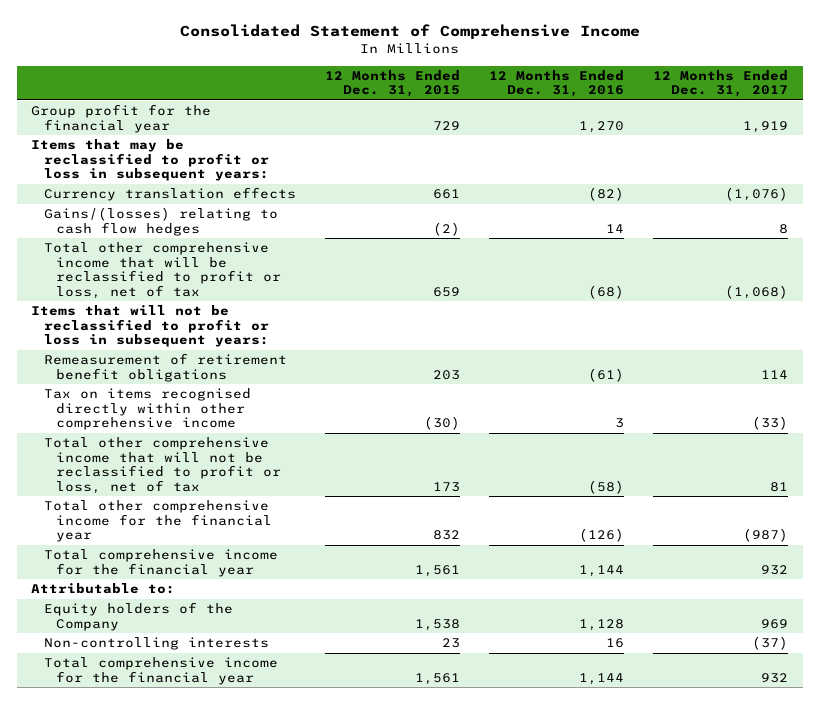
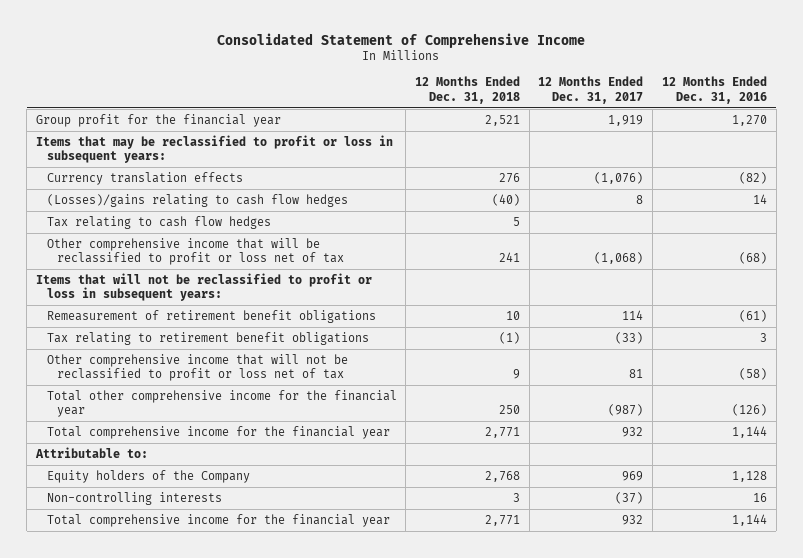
[325,69,461,98] 12 Months Ended Dec. 31, 2015 -> none
none -> [415,76,521,105] 12 Months Ended Dec. 31, 2018
[43,207,278,236] Gains/(losses) relating to cash flow hedges -> [46,193,348,207] (Losses)/gains relating to cash flow hedges
none -> [46,215,271,229] Tax relating to cash flow hedges
[43,242,282,299] Total other comprehensive income that will be reclassified to profit or loss, net of tax -> [46,237,345,266] Other comprehensive income that will be reclassified to profit or loss net of tax
[43,388,251,431] Tax on items recognised directly within other comprehensive income -> [46,331,369,345] Tax relating to retirement benefit obligations
[43,437,282,494] Total other comprehensive income that will not be reclassified to profit or loss, net of tax -> [46,353,348,382] Other comprehensive income that will not be reclassified to profit or loss net of tax

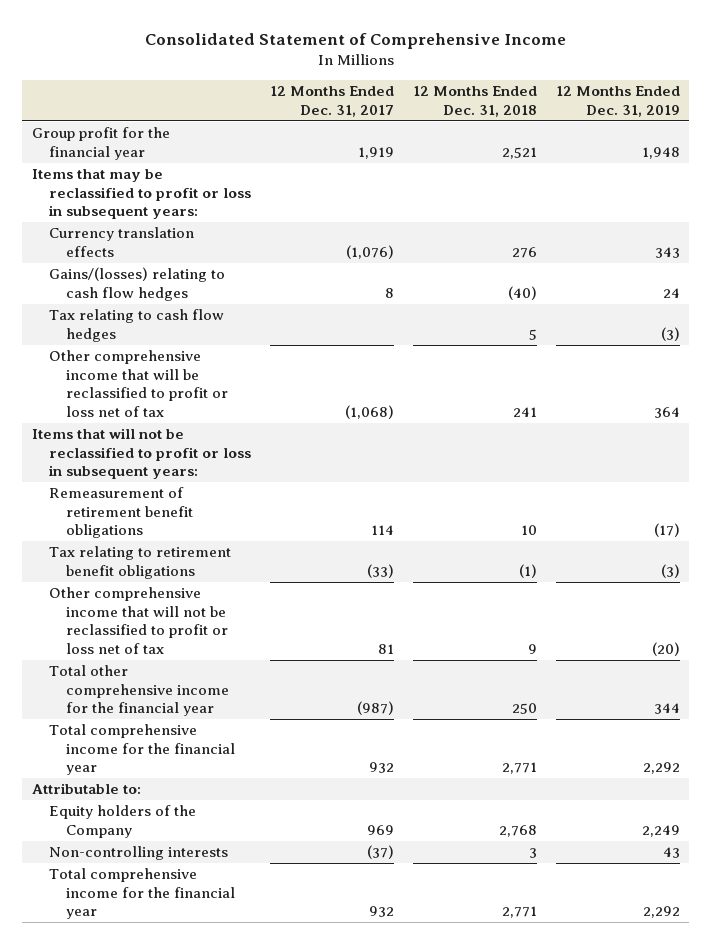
[661,76,767,105] 12 Months Ended Dec. 31, 2016 -> none
none -> [555,86,680,117] 12 Months Ended Dec. 31, 2019
[46,193,348,207] (Losses)/gains relating to cash flow hedges -> [48,267,225,301] Gains/(losses) relating to cash flow hedges

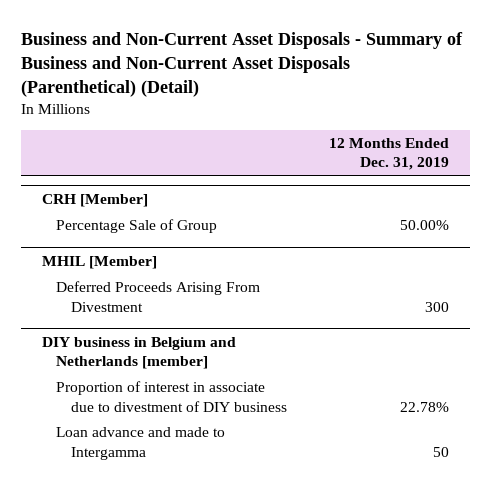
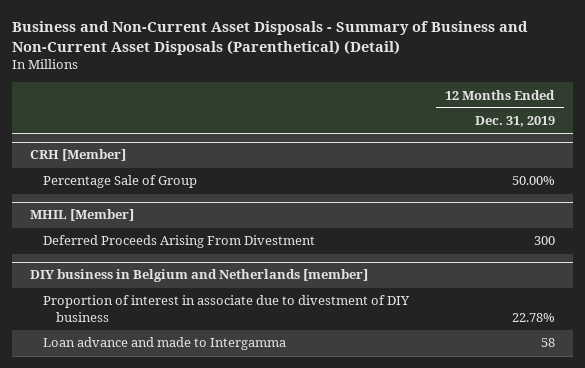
[432,446,449,457] 50 -> [540,338,555,348] 58

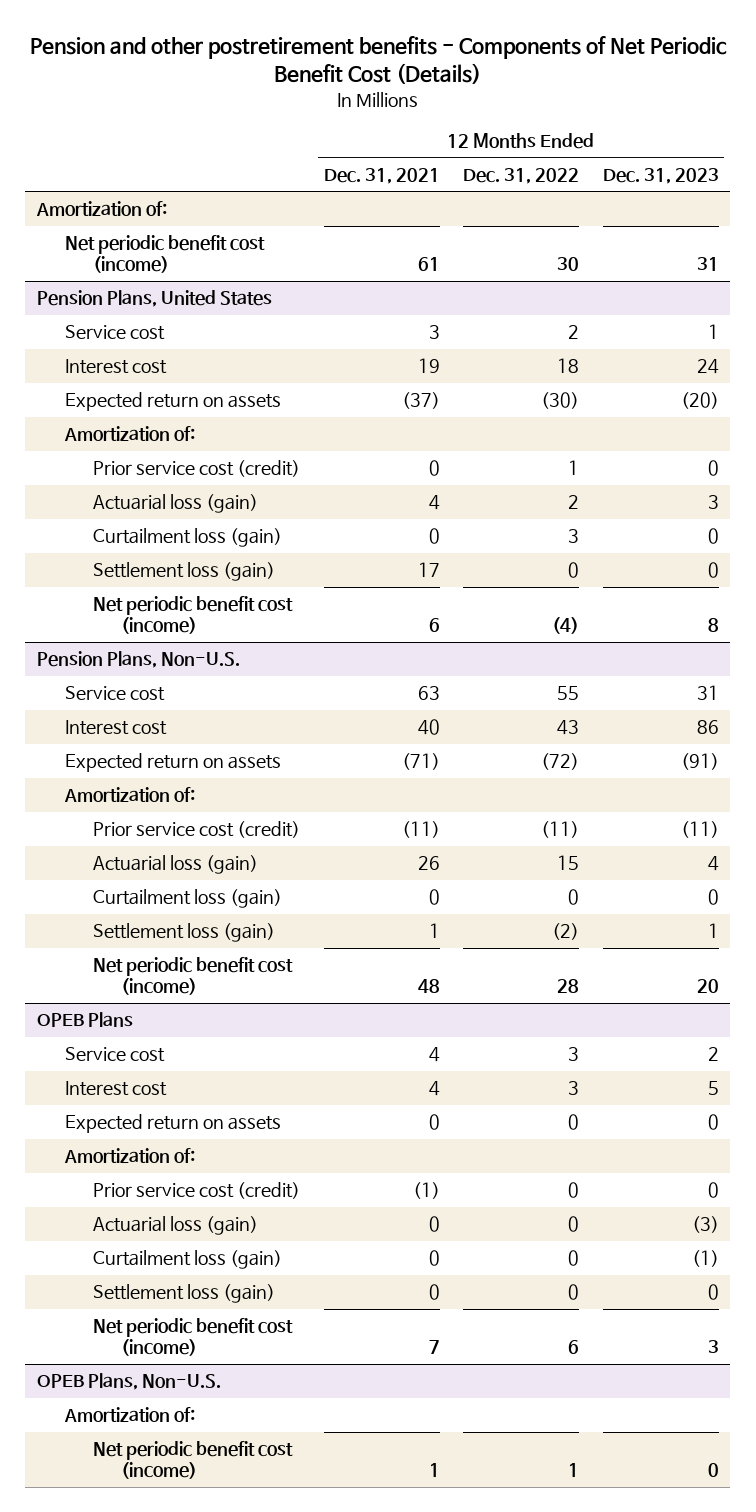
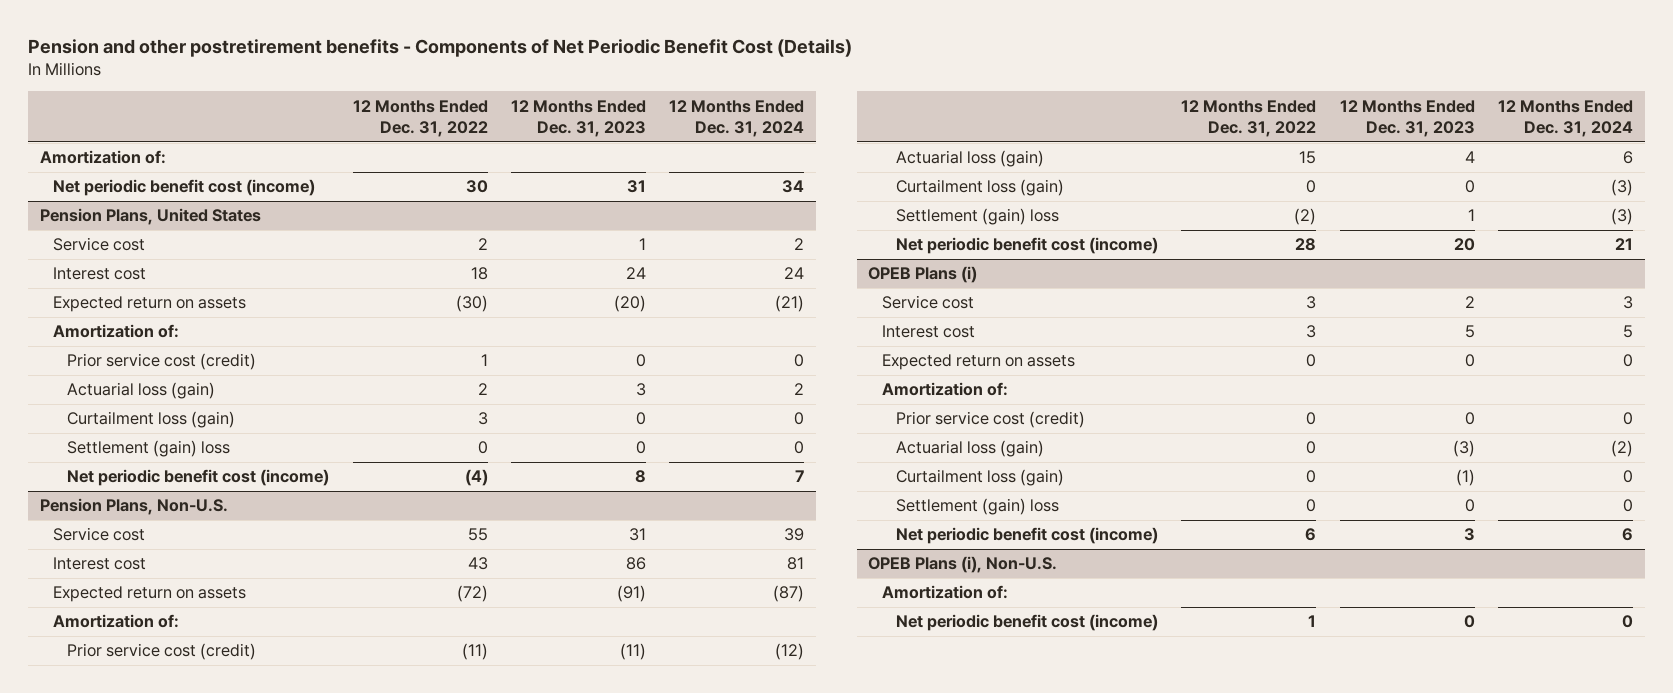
[323,167,440,184] Dec. 31, 2021 -> none
none -> [669,99,805,137] 12 Months Ended Dec. 31, 2024
[93,562,276,582] Settlement loss (gain) -> [67,440,231,458] Settlement (gain) loss
[93,923,276,943] Settlement loss (gain) -> [895,208,1059,226] Settlement (gain) loss
[37,1012,134,1028] OPEB Plans -> [868,266,978,284] OPEB Plans (i)
[93,1284,276,1304] Settlement loss (gain) -> [895,498,1059,516] Settlement (gain) loss
[37,1373,222,1391] OPEB Plans, Non-U.S. -> [868,556,1058,574] OPEB Plans (i), Non-U.S.

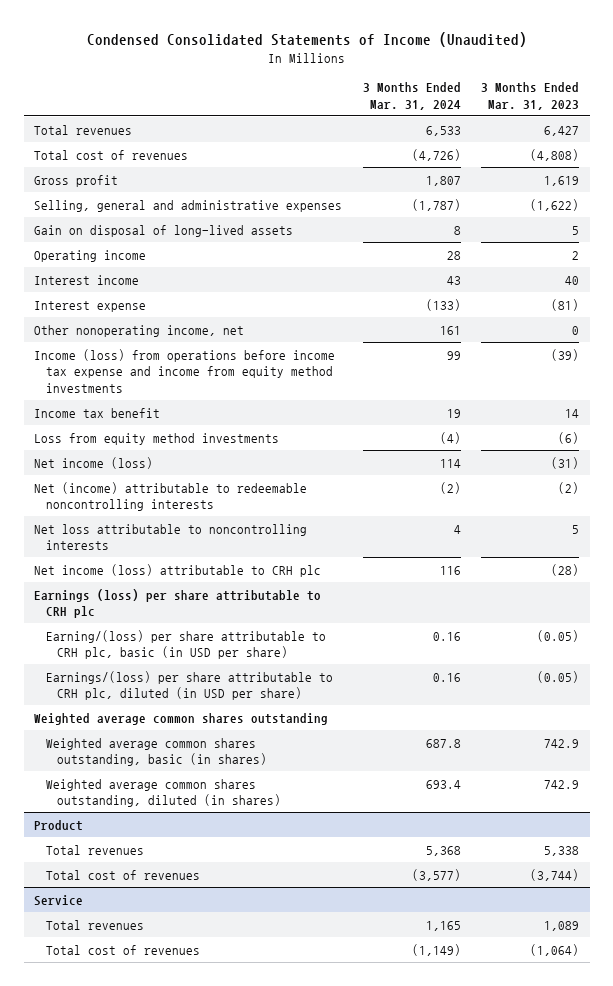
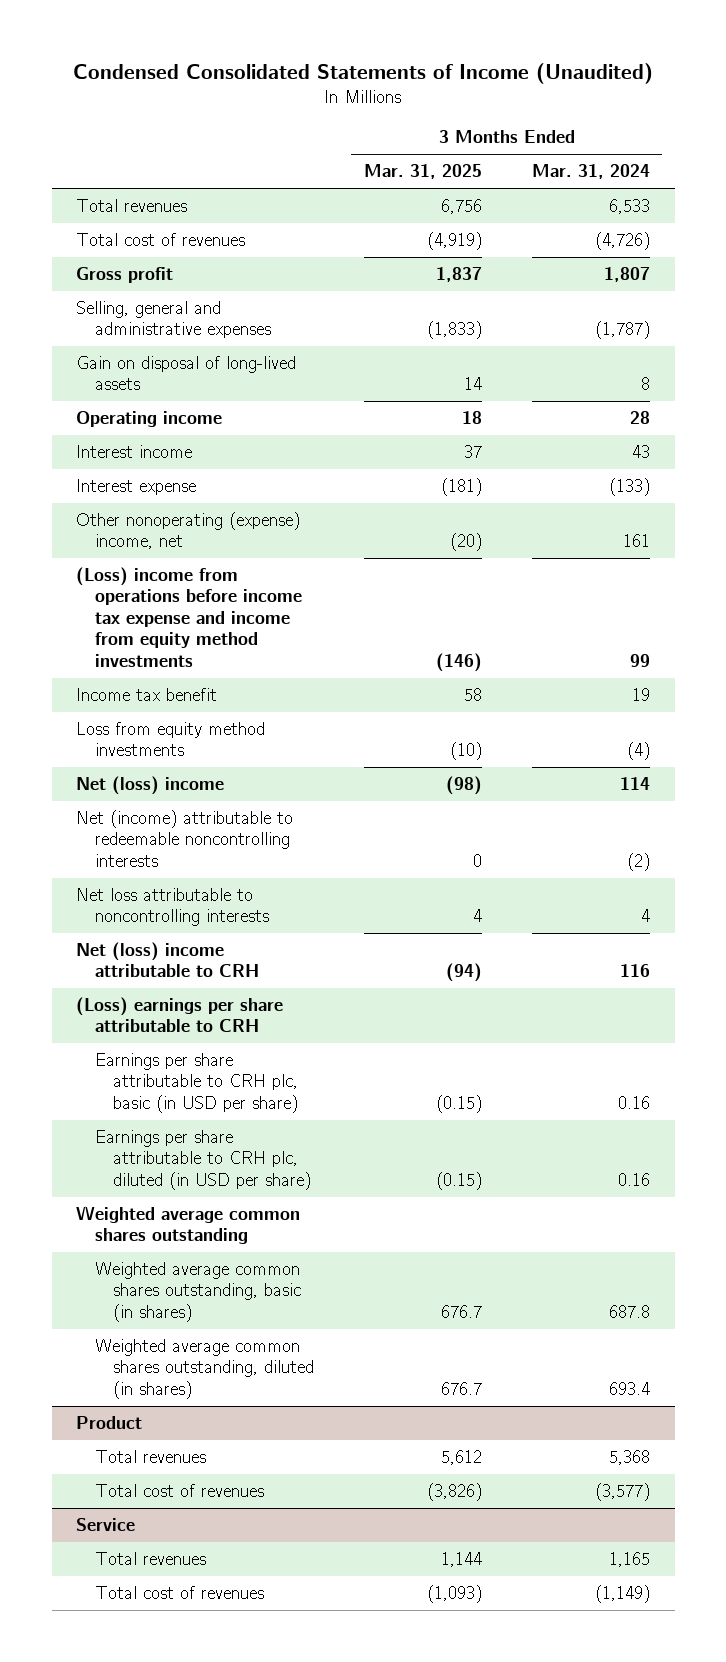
[481,82,580,110] 3 Months Ended Mar. 31, 2023 -> none
none -> [363,164,482,180] Mar. 31, 2025
[34,324,245,337] Other nonoperating income, net -> [76,512,301,550] Other nonoperating (expense) income, net
[34,348,336,393] Income (loss) from operations before income tax expense and income from equity method investments -> [76,567,302,667] (Loss) income from operations before income tax expense and income from equity method investments
[34,456,154,469] Net income (loss) -> [76,776,225,796] Net (loss) income
[34,563,322,577] Net income (loss) attributable to CRH plc -> [76,942,259,978] Net (loss) income attributable to CRH
[34,588,322,619] Earnings (loss) per share attributable to CRH plc -> [76,997,284,1033] (Loss) earnings per share attributable to CRH
[45,629,326,660] Earning/(loss) per share attributable to CRH plc, basic (in USD per share) -> [94,1053,299,1113] Earnings per share attributable to CRH plc, basic (in USD per share)
[45,670,333,701] Earnings/(loss) per share attributable to CRH plc, diluted (in USD per share) -> [94,1130,312,1190] Earnings per share attributable to CRH plc, diluted (in USD per share)

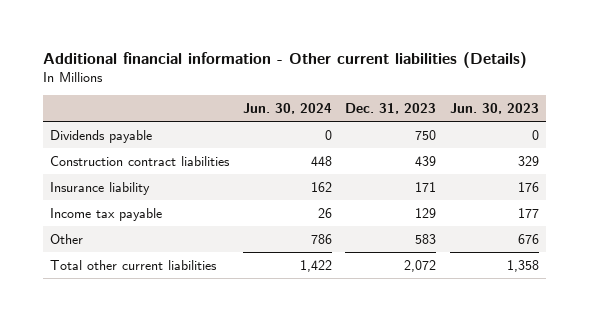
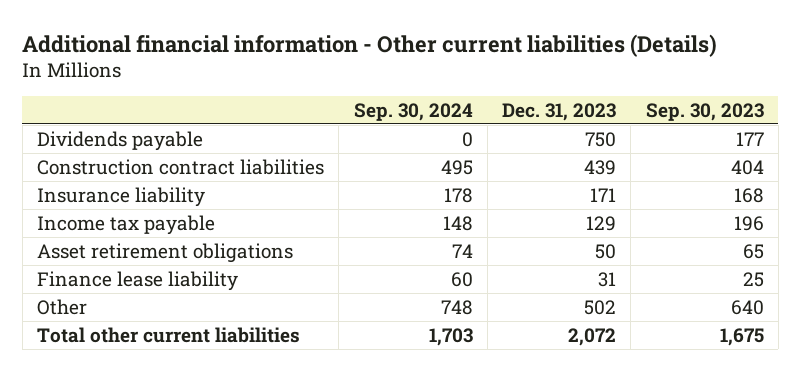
[242,102,332,114] Jun. 30, 2024 -> none
[450,102,540,114] Jun. 30, 2023 -> none
none -> [353,102,473,121] Sep. 30, 2024
none -> [645,102,764,121] Sep. 30, 2023
none -> [36,242,293,263] Asset retirement obligations
none -> [36,270,238,291] Finance lease liability
[415,233,437,244] 583 -> [584,299,617,315] 502

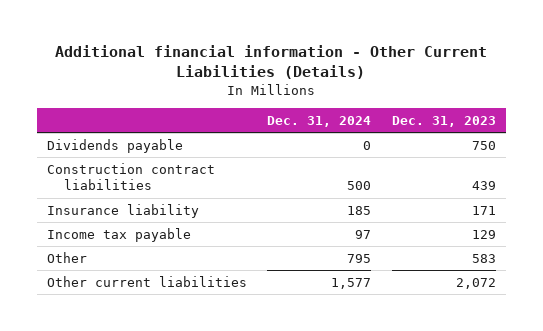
[22,33,718,57] Additional financial information - Other current liabilities (Details) -> [55,45,488,80] Additional financial information - Other Current Liabilities (Details)
[353,102,473,121] Sep. 30, 2024 -> none
[645,102,764,121] Sep. 30, 2023 -> none
none -> [267,115,372,127] Dec. 31, 2024
[36,242,293,263] Asset retirement obligations -> none
[36,270,238,291] Finance lease liability -> none
[584,299,617,315] 502 -> [471,253,496,263] 583
[36,326,300,343] Total other current liabilities -> [47,275,248,287] Other current liabilities

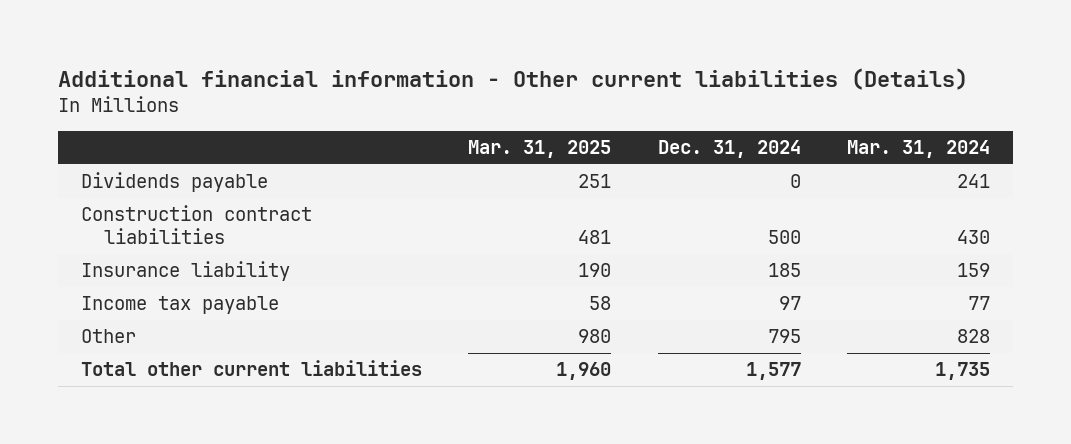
[55,45,488,80] Additional financial information - Other Current Liabilities (Details) -> [58,68,969,91] Additional financial information - Other current liabilities (Details)
[391,115,496,127] Dec. 31, 2023 -> none
none -> [468,140,612,159] Mar. 31, 2025
none -> [846,140,990,159] Mar. 31, 2024
[47,275,248,287] Other current liabilities -> [81,360,423,377] Total other current liabilities

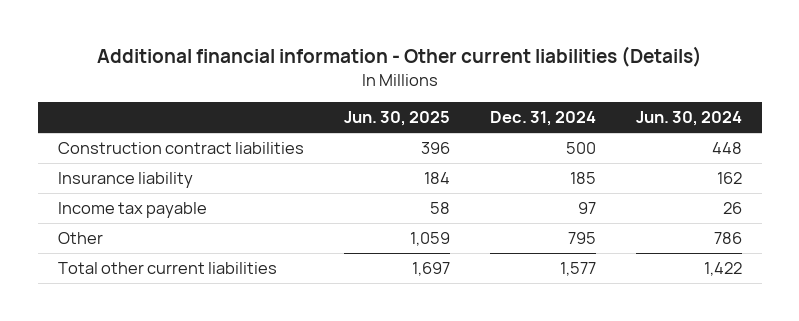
[468,140,612,159] Mar. 31, 2025 -> none
[846,140,990,159] Mar. 31, 2024 -> none
none -> [343,111,450,127] Jun. 30, 2025
none -> [635,111,742,127] Jun. 30, 2024
[81,172,269,193] Dividends payable -> none

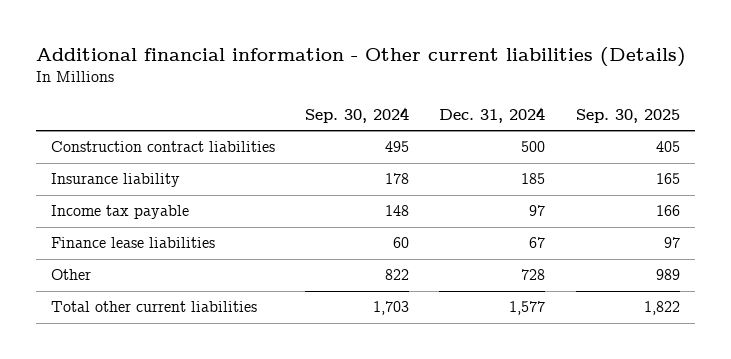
[343,111,450,127] Jun. 30, 2025 -> none
[635,111,742,127] Jun. 30, 2024 -> none
none -> [305,106,410,123] Sep. 30, 2024
none -> [575,108,680,123] Sep. 30, 2025
none -> [51,237,216,249] Finance lease liabilities
[567,232,596,245] 795 -> [521,269,546,281] 728

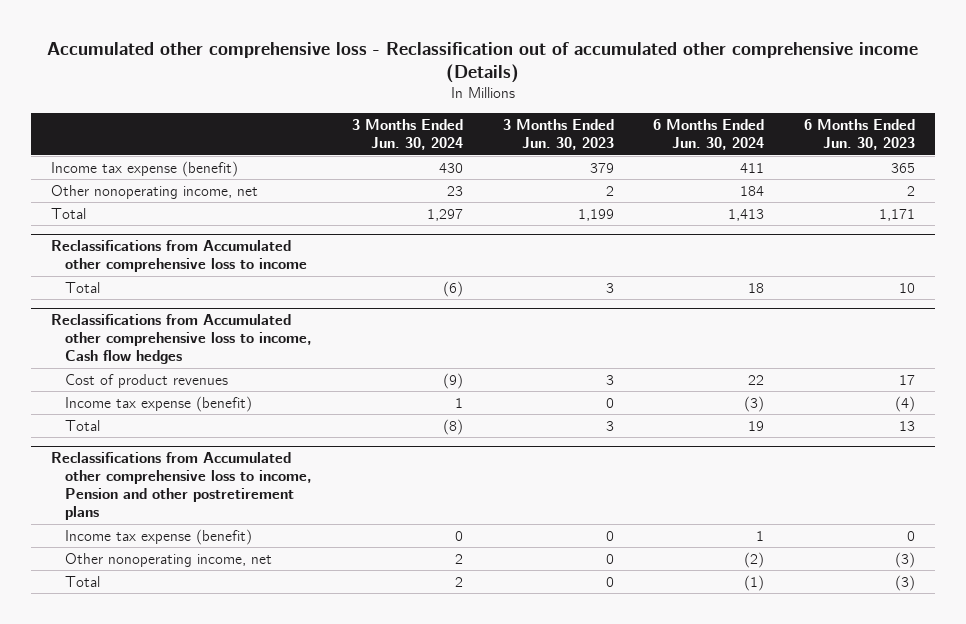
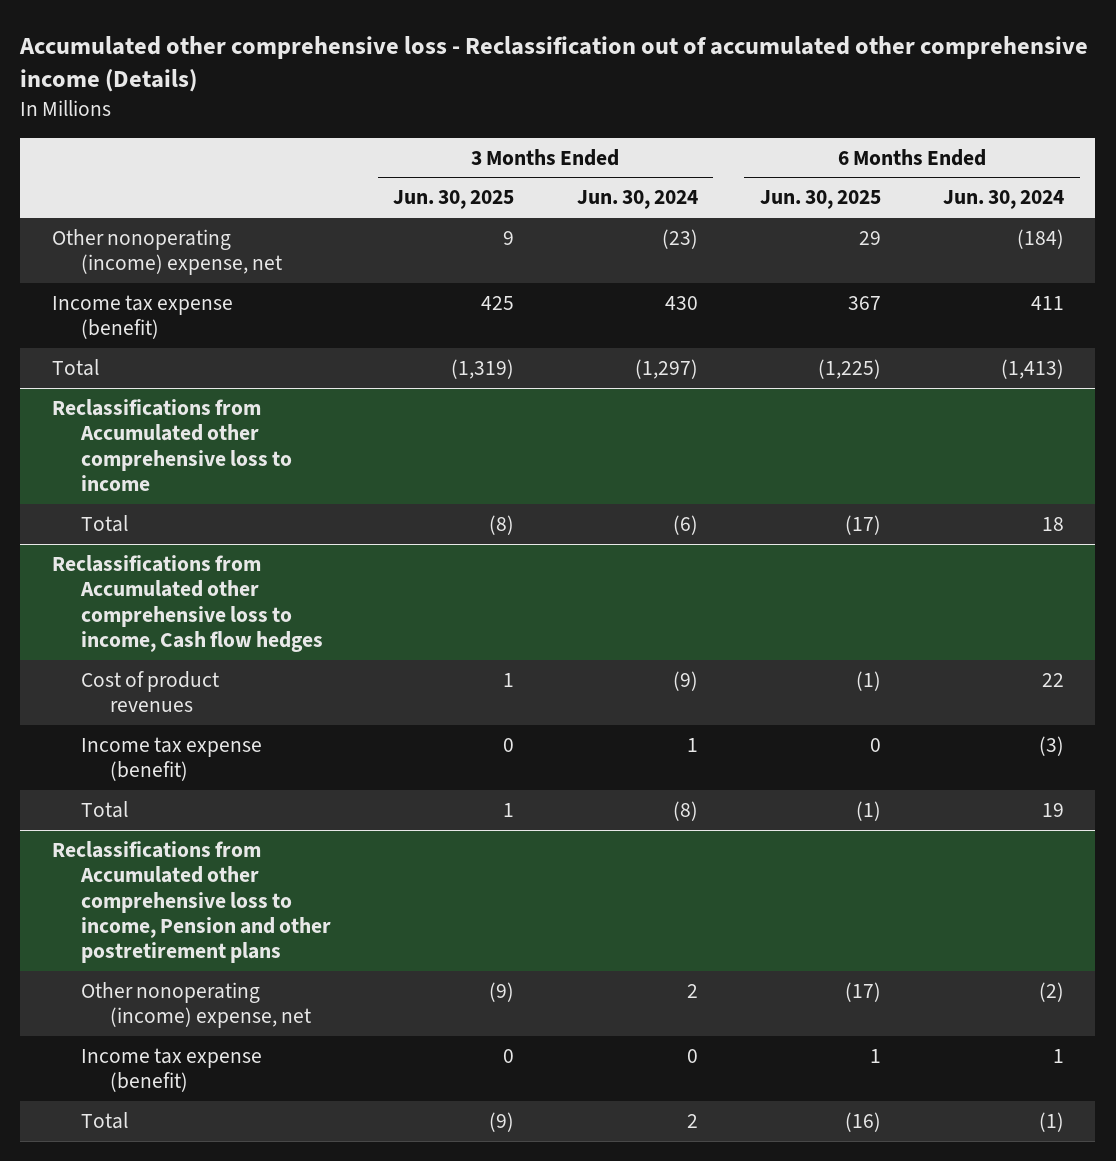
[502,119,614,151] 3 Months Ended Jun. 30, 2023 -> none
[803,119,915,151] 6 Months Ended Jun. 30, 2023 -> none
none -> [393,190,515,210] Jun. 30, 2025
none -> [759,190,881,210] Jun. 30, 2025
none -> [51,228,283,276] Other nonoperating (income) expense, net
[51,184,259,199] Other nonoperating income, net -> none
[426,208,463,221] 1,297 -> [634,358,698,379] (1,297)
[728,208,765,221] 1,413 -> [1001,358,1065,379] (1,413)
none -> [81,981,312,1029] Other nonoperating (income) expense, net
[65,552,273,567] Other nonoperating income, net -> none

